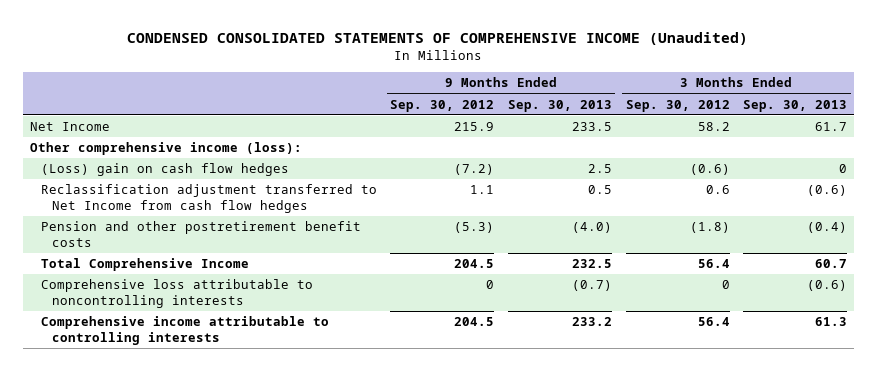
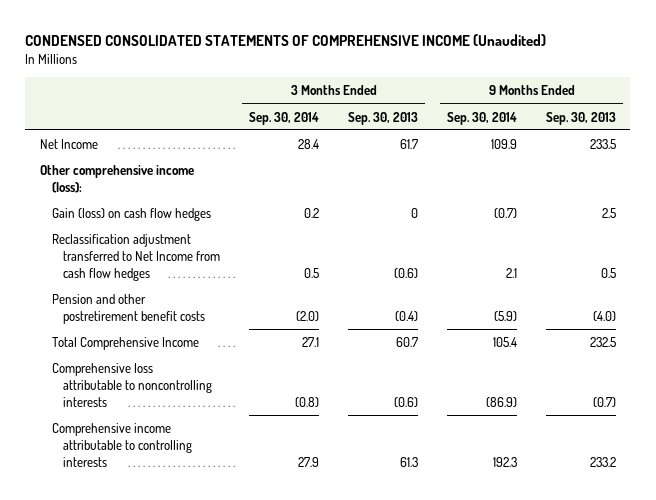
[390,99,495,112] Sep. 30, 2012 -> none
[625,99,730,112] Sep. 30, 2012 -> none
none -> [249,111,320,125] Sep. 30, 2014
none -> [447,111,518,125] Sep. 30, 2014
[40,163,289,177] (Loss) gain on cash flow hedges -> [51,208,211,222] Gain (loss) on cash flow hedges

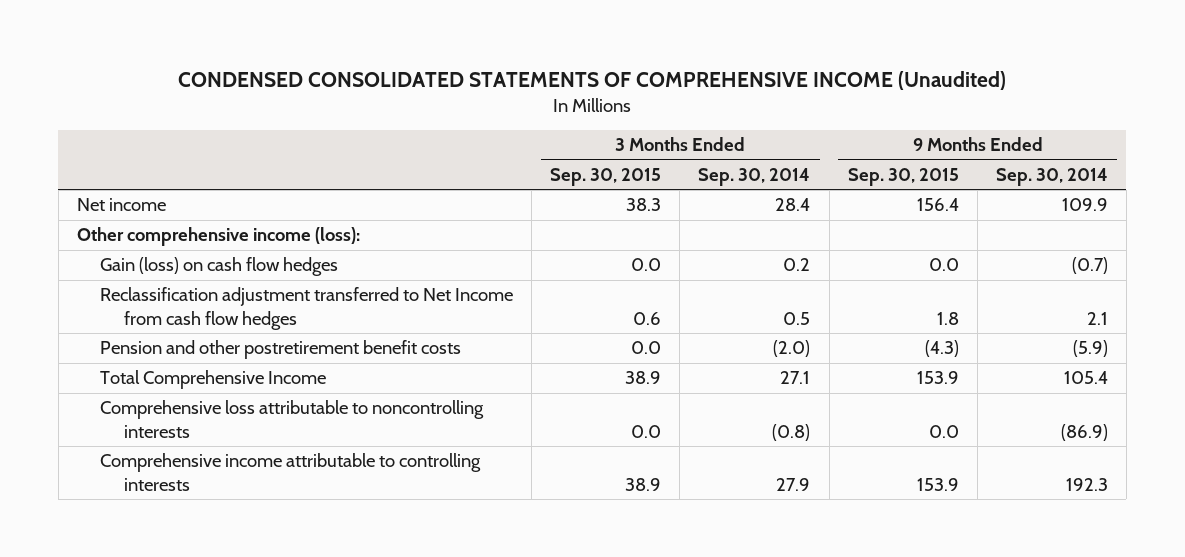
[348,111,419,125] Sep. 30, 2013 -> none
[546,111,617,125] Sep. 30, 2013 -> none
none -> [550,167,662,186] Sep. 30, 2015
none -> [847,167,959,186] Sep. 30, 2015
[39,139,98,150] Net Income -> [76,198,166,212] Net income

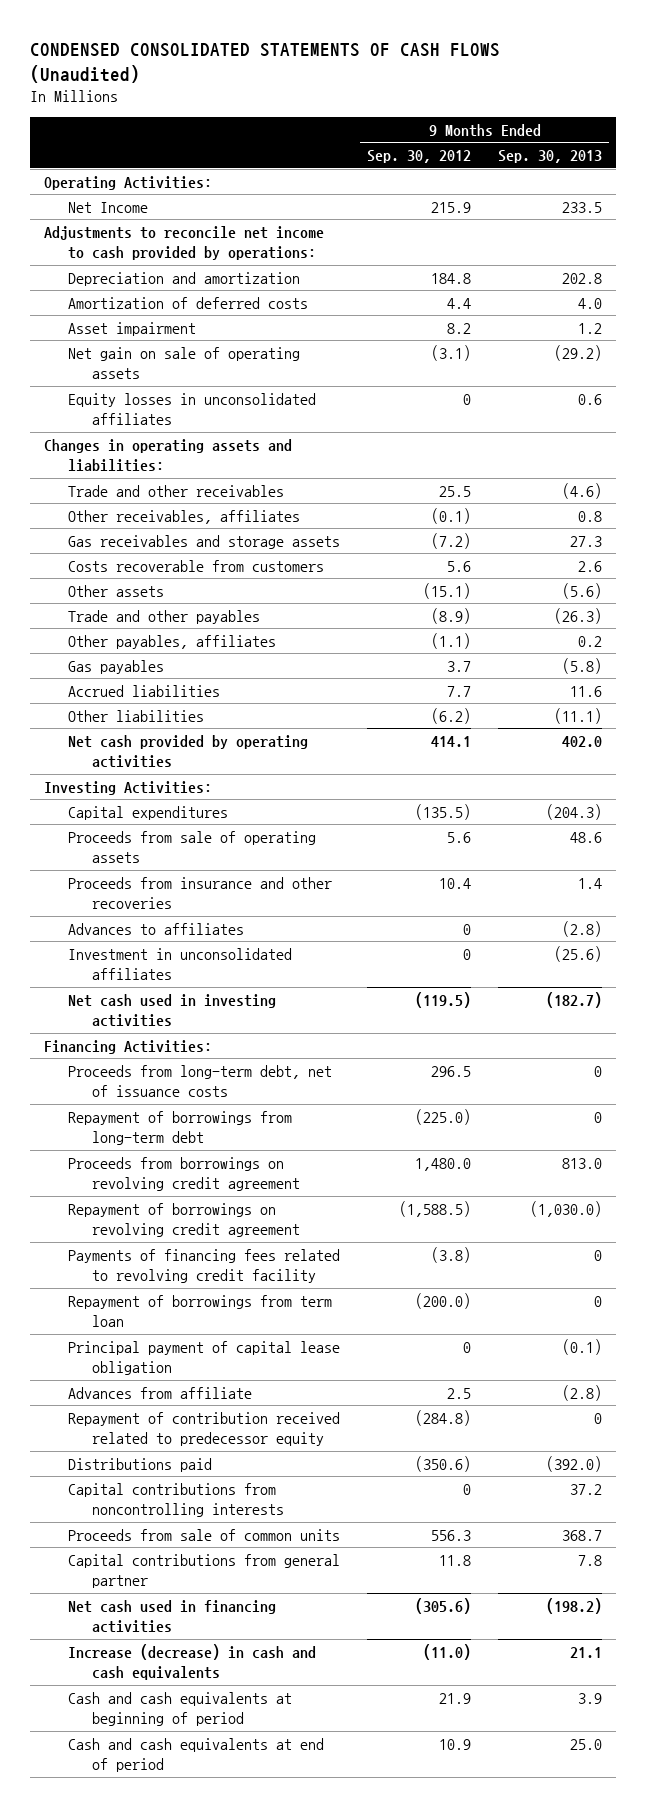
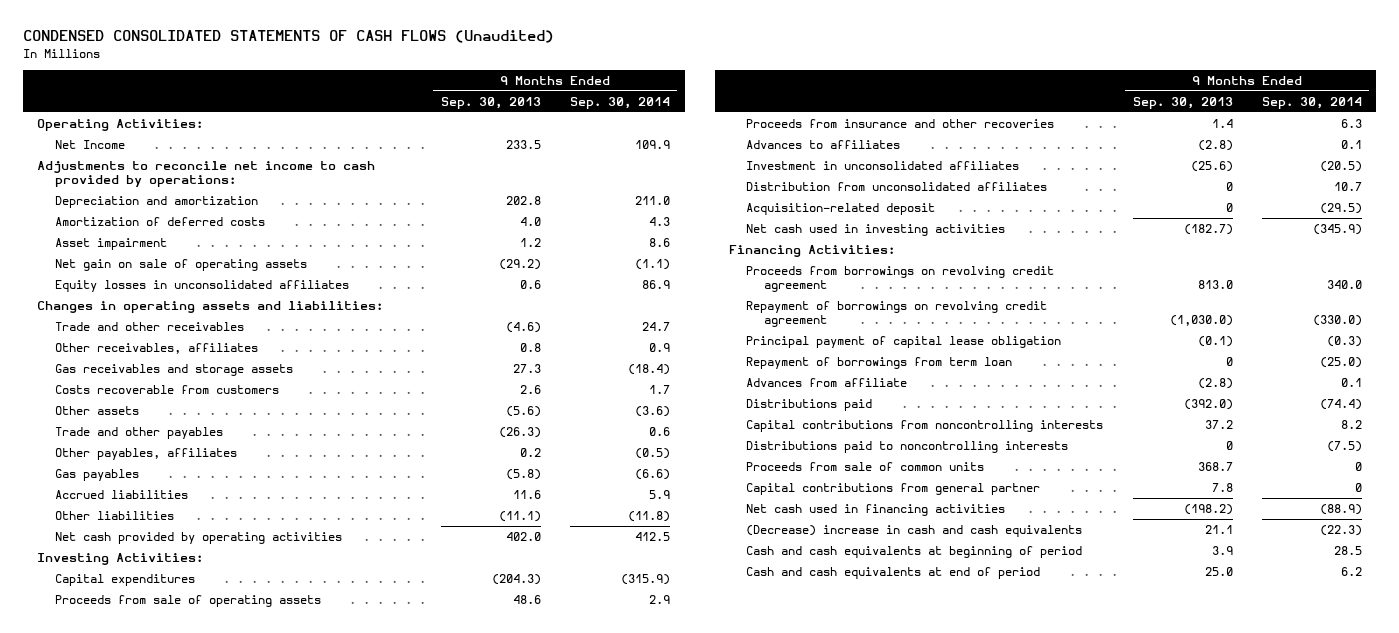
[366,150,471,164] Sep. 30, 2012 -> none
none -> [569,96,670,109] Sep. 30, 2014
none -> [746,182,1048,192] Distribution from unconsolidated affiliates
none -> [746,203,936,216] Acquisition-related deposit
[67,1064,332,1098] Proceeds from long-term debt, net of issuance costs -> none
[67,1110,292,1146] Repayment of borrowings from long-term debt -> none
[67,1248,340,1284] Payments of financing fees related to revolving credit facility -> none
[67,1294,332,1328] Repayment of borrowings from term loan -> [746,357,1013,370] Repayment of borrowings from term loan
[67,1411,340,1447] Repayment of contribution received related to predecessor equity -> none
none -> [746,441,1069,454] Distributions paid to noncontrolling interests
[67,1643,316,1681] Increase (decrease) in cash and cash equivalents -> [746,525,1083,538] (Decrease) increase in cash and cash equivalents

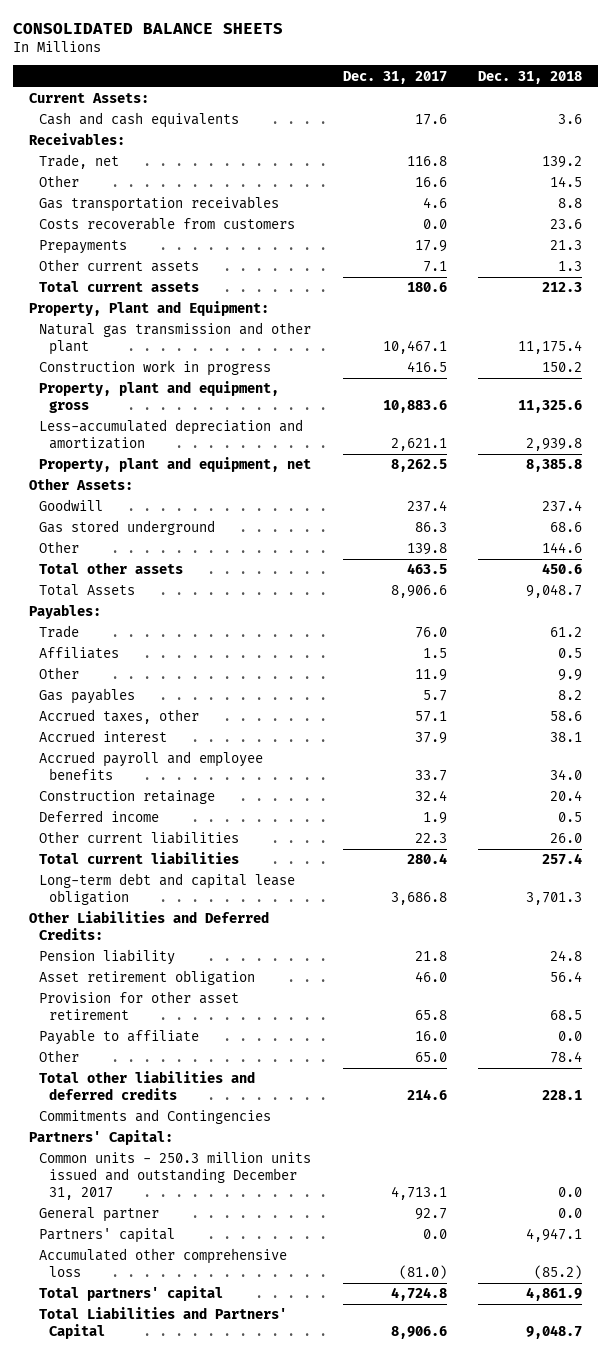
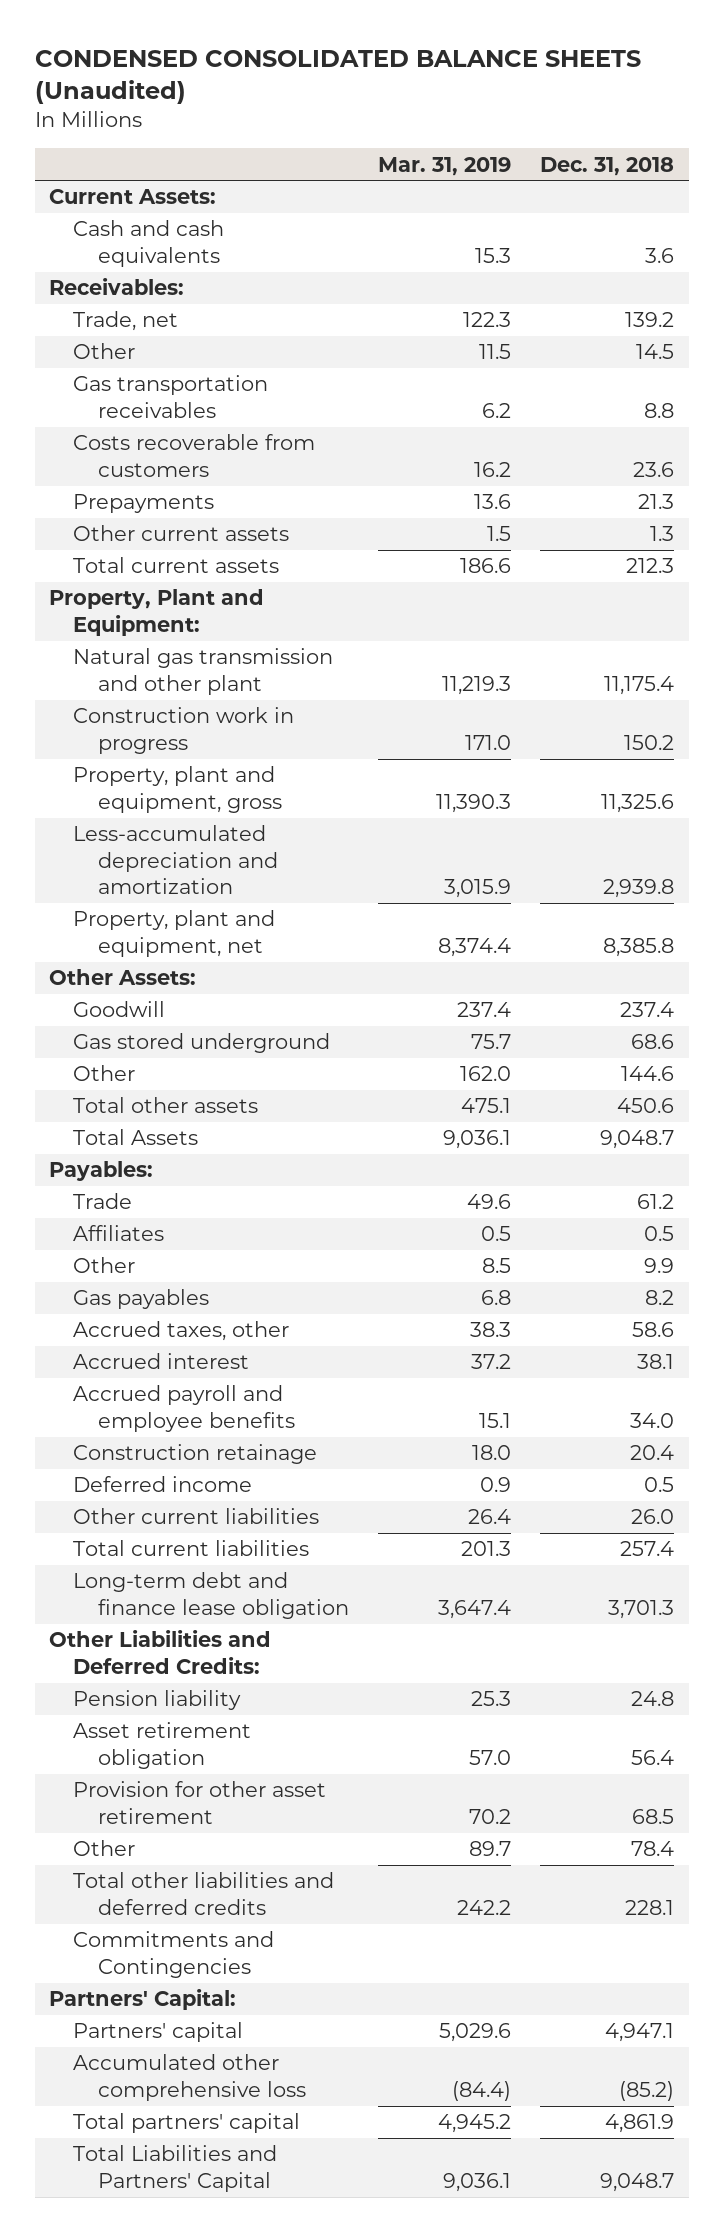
[12,22,283,34] CONSOLIDATED BALANCE SHEETS -> [34,49,641,105] CONDENSED CONSOLIDATED BALANCE SHEETS (Unaudited)
[342,70,447,84] Dec. 31, 2017 -> none
none -> [377,156,511,176] Mar. 31, 2019
[38,873,295,906] Long-term debt and capital lease obligation -> [73,1572,349,1619] Long-term debt and finance lease obligation
[38,1029,199,1046] Payable to affiliate -> none
[38,1152,311,1201] Common units - 250.3 million units issued and outstanding December 31, 2017 -> none
[38,1207,159,1223] General partner -> none

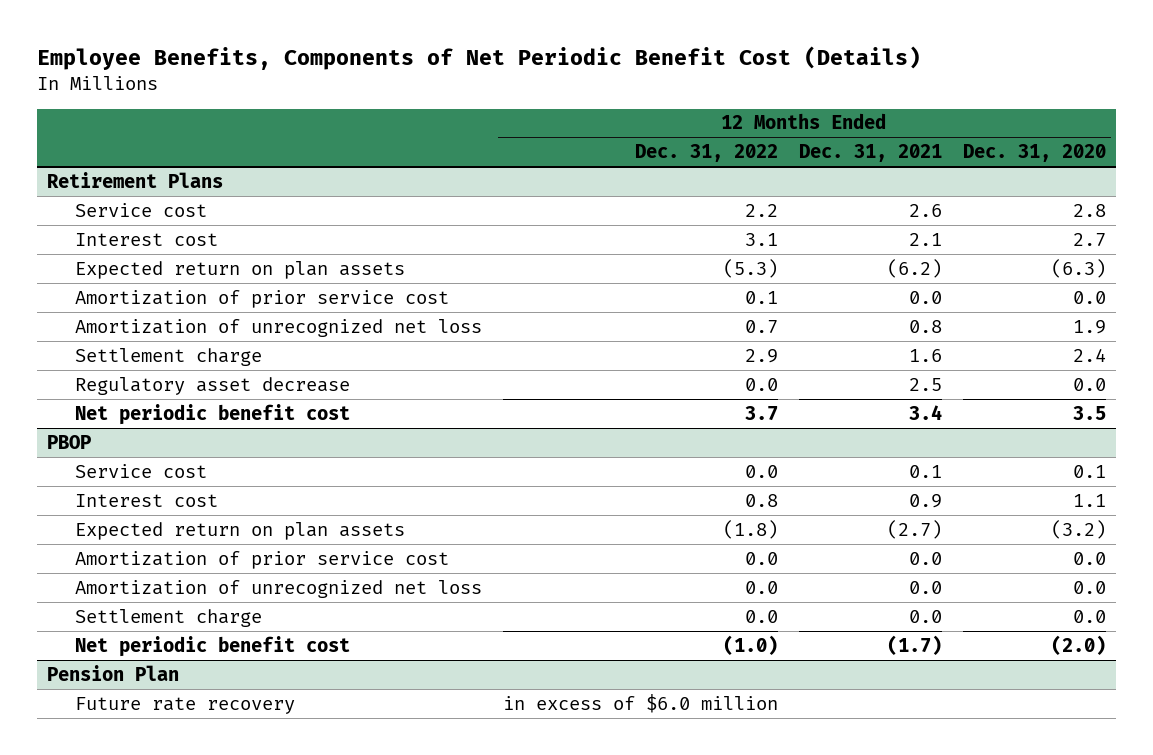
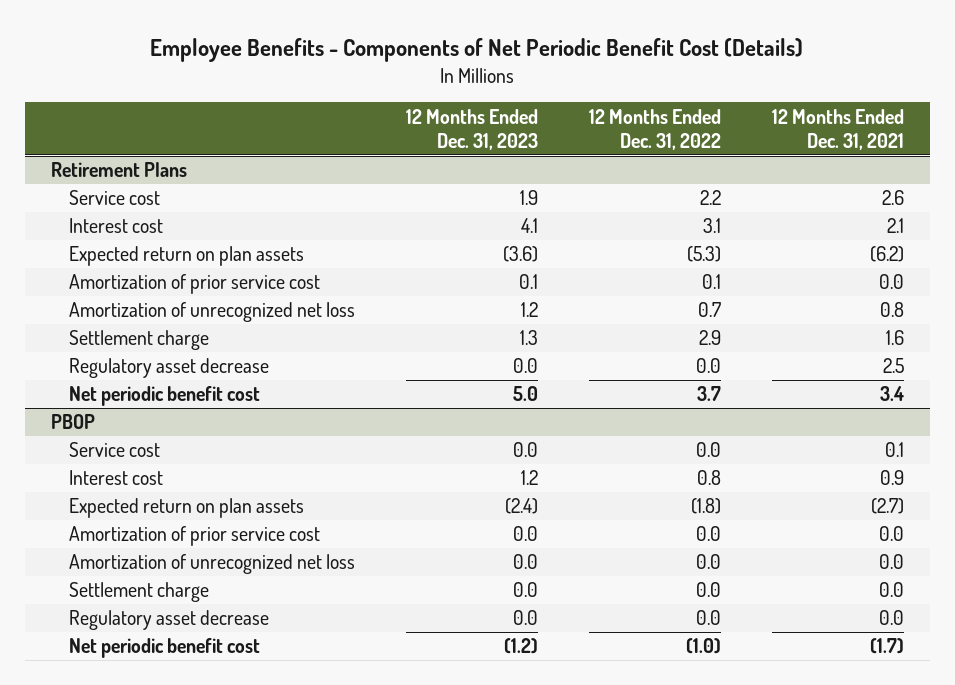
[36,46,921,71] Employee Benefits, Components of Net Periodic Benefit Cost (Details) -> [150,37,804,62] Employee Benefits - Components of Net Periodic Benefit Cost (Details)
[962,144,1106,163] Dec. 31, 2020 -> none
none -> [406,108,539,150] 12 Months Ended Dec. 31, 2023
none -> [69,610,270,631] Regulatory asset decrease
[47,664,180,681] Pension Plan -> none
[75,696,296,714] Future rate recovery -> none

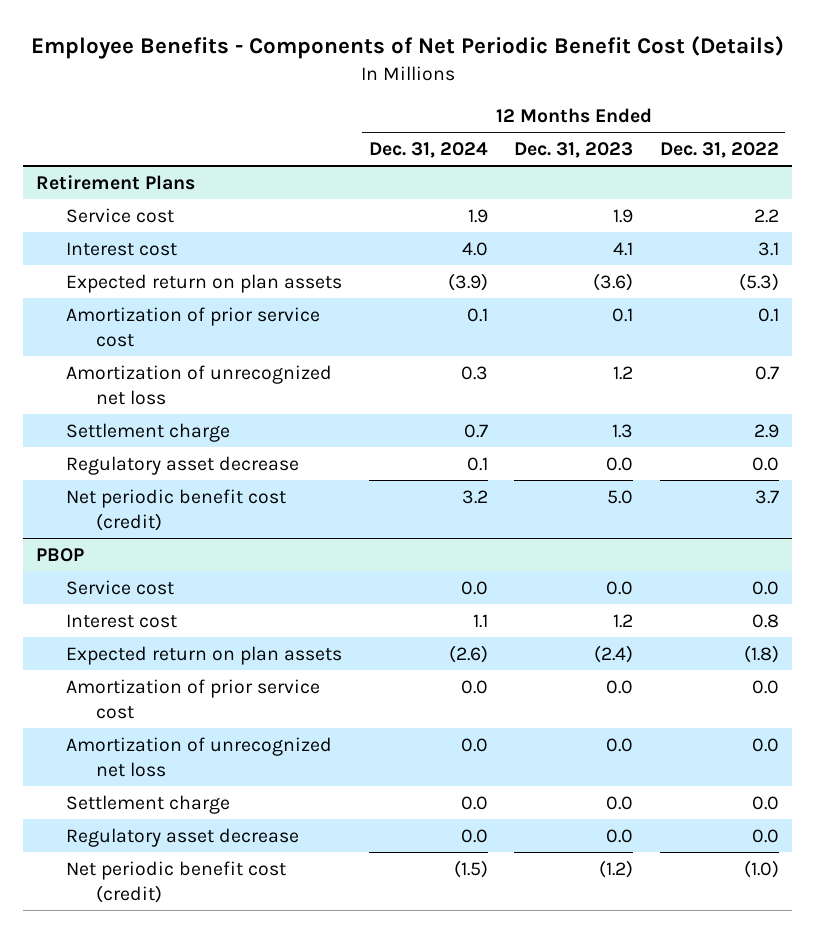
[772,108,905,150] 12 Months Ended Dec. 31, 2021 -> none
none -> [368,141,488,158] Dec. 31, 2024
[69,386,261,407] Net periodic benefit cost -> [66,488,287,531] Net periodic benefit cost (credit)
[69,638,261,659] Net periodic benefit cost -> [66,860,287,903] Net periodic benefit cost (credit)

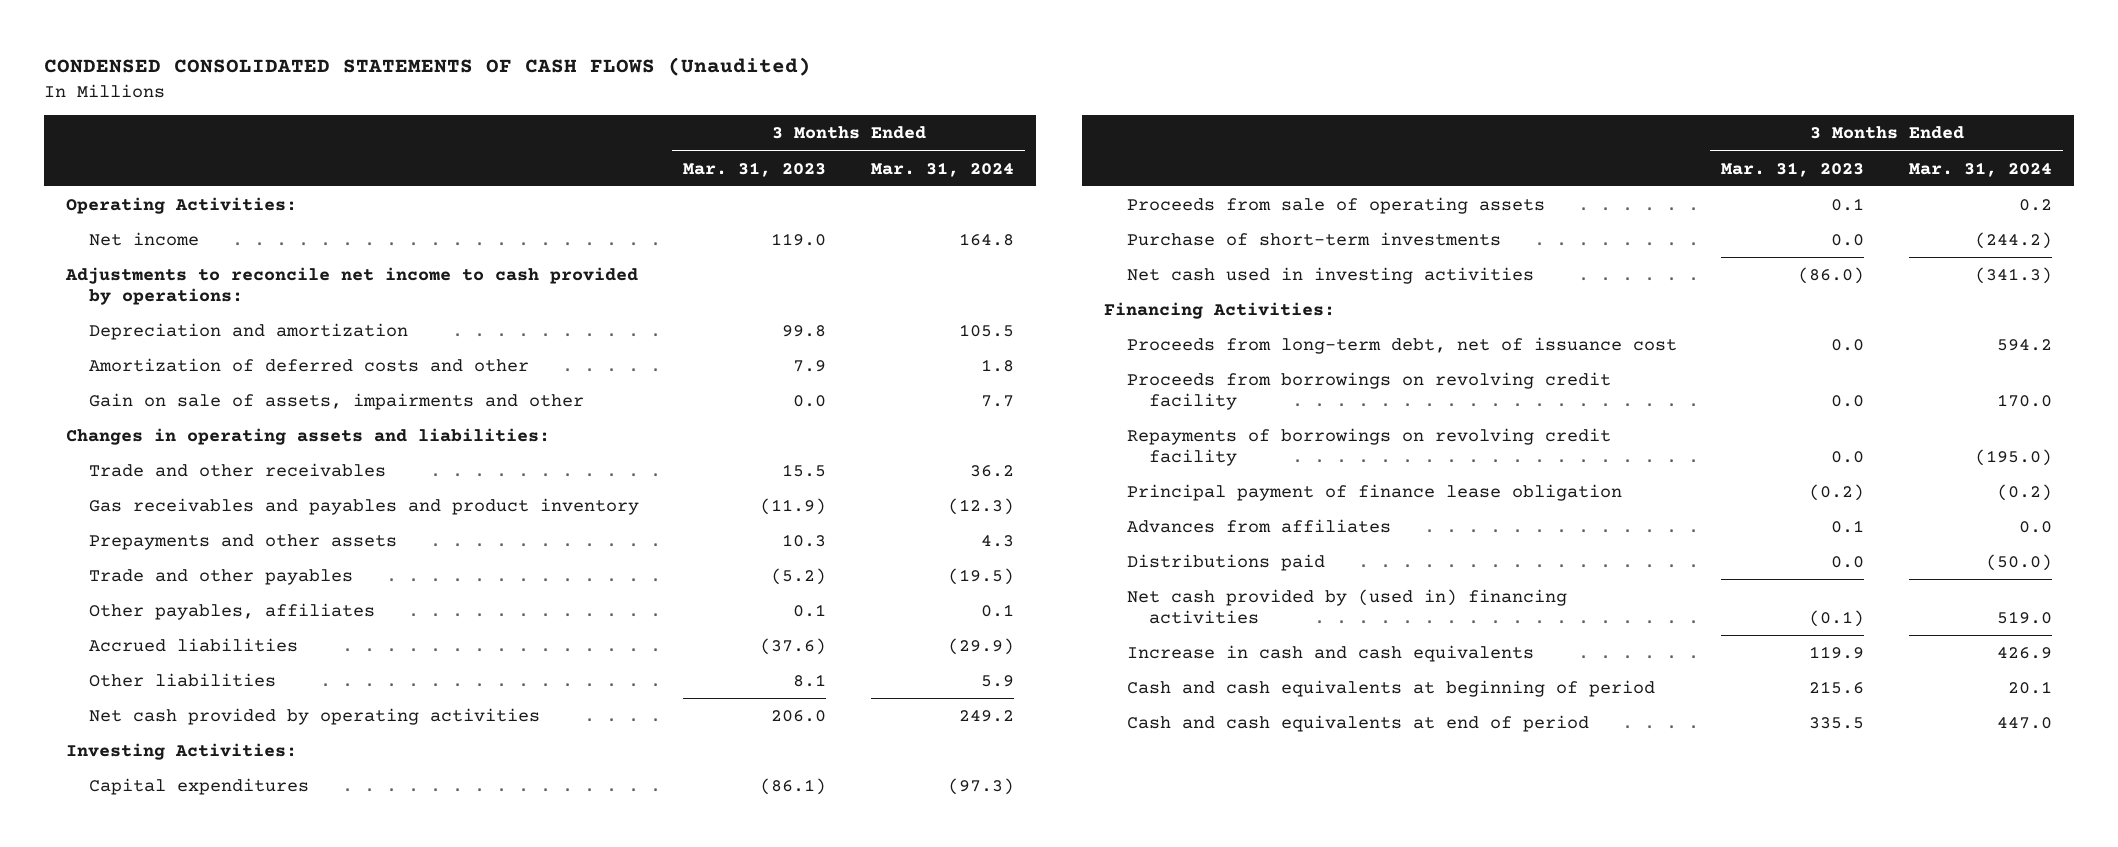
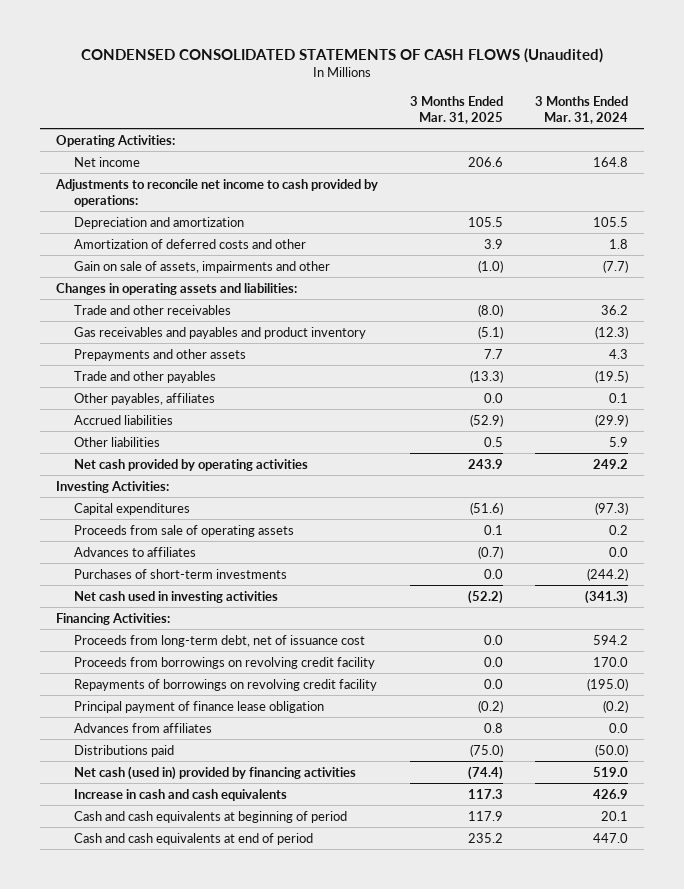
[683,161,827,177] Mar. 31, 2023 -> none
none -> [410,95,504,125] 3 Months Ended Mar. 31, 2025
[980,394,1014,407] 7.7 -> [603,259,629,273] (7.7)
none -> [73,546,196,557] Advances to affiliates
[1126,231,1501,246] Purchase of short-term investments -> [73,568,287,579] Purchases of short-term investments
[1126,588,1567,625] Net cash provided by (used in) financing activities -> [73,765,356,780] Net cash (used in) provided by financing activities

